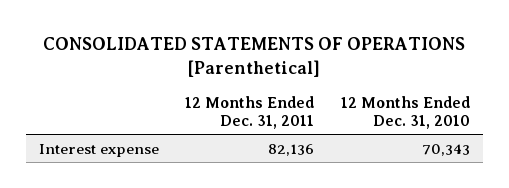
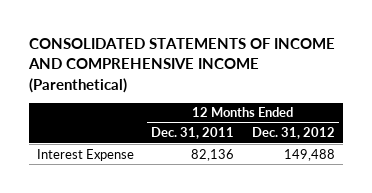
[43,36,466,77] CONSOLIDATED STATEMENTS OF OPERATIONS [Parenthetical] -> [27,38,335,93] CONSOLIDATED STATEMENTS OF INCOME AND COMPREHENSIVE INCOME (Parenthetical)
[340,95,470,130] 12 Months Ended Dec. 31, 2010 -> none
none -> [251,127,335,140] Dec. 31, 2012
[38,143,159,157] Interest expense -> [37,148,135,161] Interest Expense

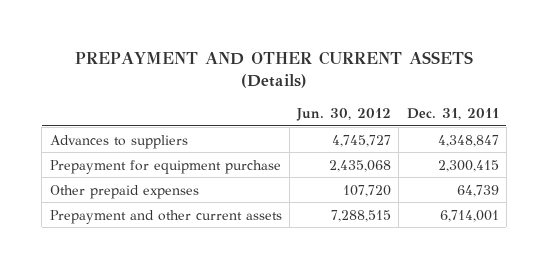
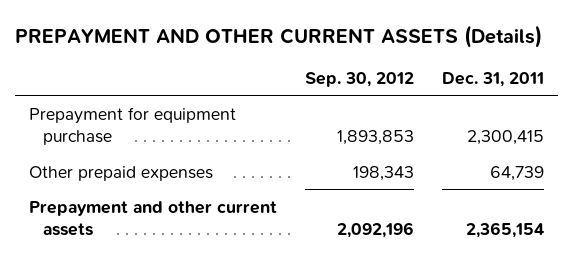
[296,107,392,121] Jun. 30, 2012 -> none
none -> [305,71,415,87] Sep. 30, 2012
[49,134,188,149] Advances to suppliers -> none
[439,209,499,222] 6,714,001 -> [466,221,545,238] 2,365,154

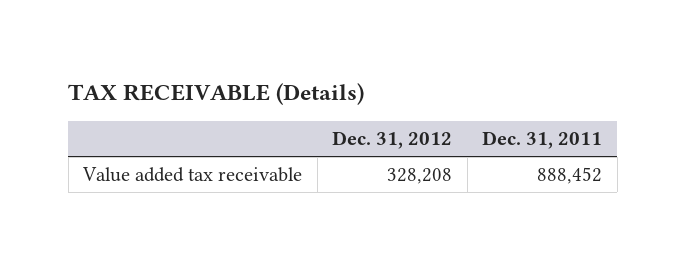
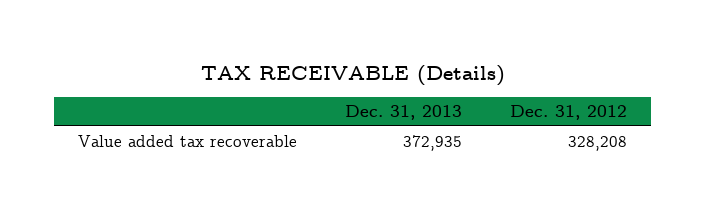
[482,131,603,150] Dec. 31, 2011 -> none
none -> [345,105,463,121] Dec. 31, 2013
[82,167,303,183] Value added tax receivable -> [78,135,298,148] Value added tax recoverable

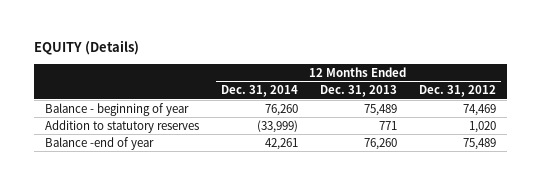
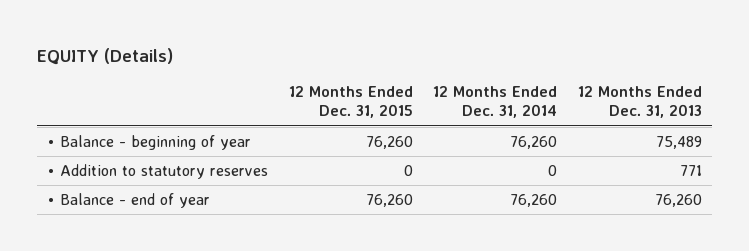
[418,85,496,98] Dec. 31, 2012 -> none
none -> [288,86,413,119] 12 Months Ended Dec. 31, 2015
[45,102,190,116] Balance - beginning of year -> [47,135,252,151] • Balance - beginning of year
[45,119,200,133] Addition to statutory reserves -> [47,164,269,180] • Addition to statutory reserves
[257,119,299,133] (33,999) -> [548,165,558,177] 0
[45,136,155,150] Balance -end of year -> [47,193,211,209] • Balance - end of year
[265,137,299,150] 42,261 -> [510,194,558,208] 76,260

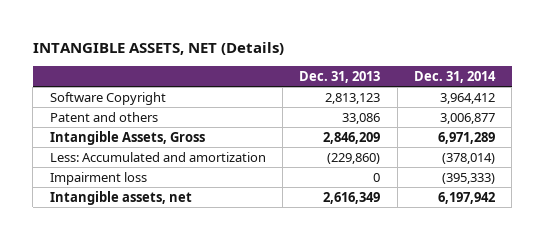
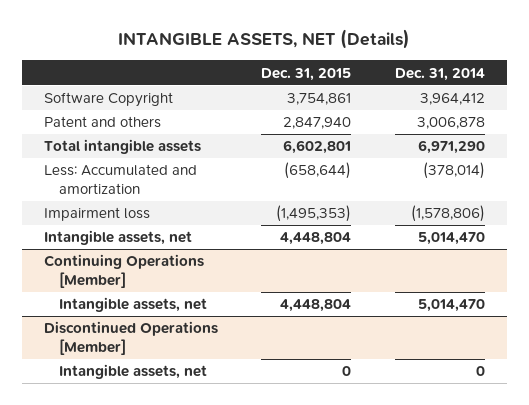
[299,70,381,83] Dec. 31, 2013 -> none
none -> [261,67,352,81] Dec. 31, 2015
[439,112,495,124] 3,006,877 -> [417,117,486,130] 3,006,878
[49,130,205,145] Intangible Assets, Gross -> [43,139,201,155] Total intangible assets
[437,131,495,144] 6,971,289 -> [418,140,486,155] 6,971,290
[441,172,495,184] (395,333) -> [411,205,486,223] (1,578,806)
[437,191,495,204] 6,197,942 -> [418,232,486,246] 5,014,470
none -> [43,254,204,288] Continuing Operations [Member]
none -> [59,297,208,313] Intangible assets, net
none -> [43,321,218,355] Discontinued Operations [Member]
none -> [59,364,208,380] Intangible assets, net

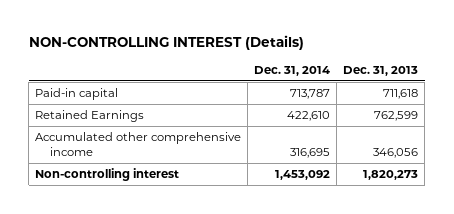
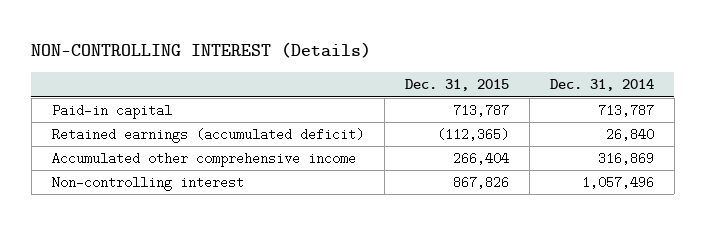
[343,65,419,76] Dec. 31, 2013 -> none
none -> [404,79,509,92] Dec. 31, 2015
[35,110,145,123] Retained Earnings -> [51,128,364,144] Retained earnings (accumulated deficit)
[287,111,331,122] 422,610 -> [605,128,654,142] 26,840
[290,147,331,158] 316,695 -> [597,152,654,166] 316,869
[275,170,331,181] 1,453,092 -> [581,176,654,190] 1,057,496

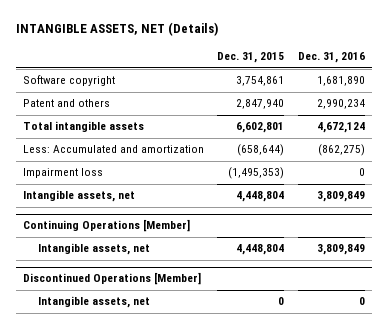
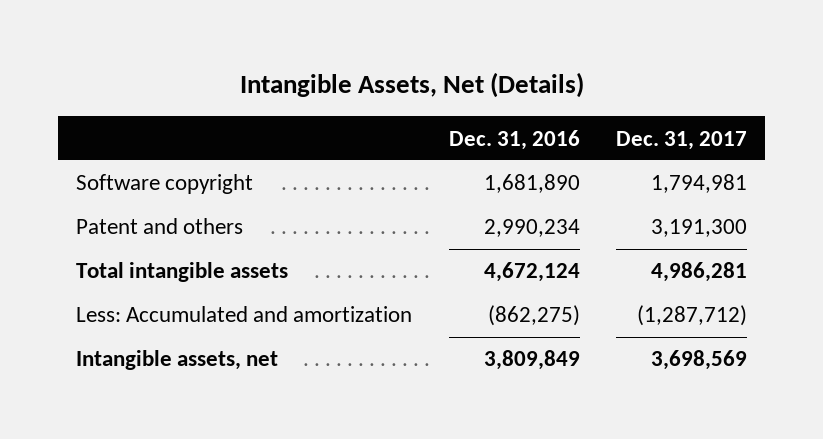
[15,22,218,37] INTANGIBLE ASSETS, NET (Details) -> [239,72,584,99] Intangible Assets, Net (Details)
[217,52,285,64] Dec. 31, 2015 -> none
none -> [616,130,748,150] Dec. 31, 2017
[22,168,103,179] Impairment loss -> none
[22,219,190,233] Continuing Operations [Member] -> none
[37,243,150,256] Intangible assets, net -> none
[22,272,201,286] Discontinued Operations [Member] -> none
[37,296,150,309] Intangible assets, net -> none

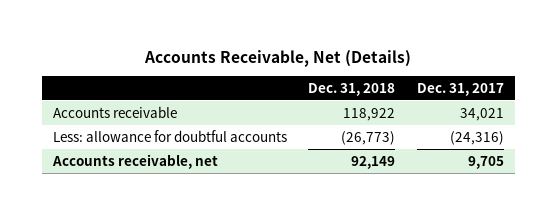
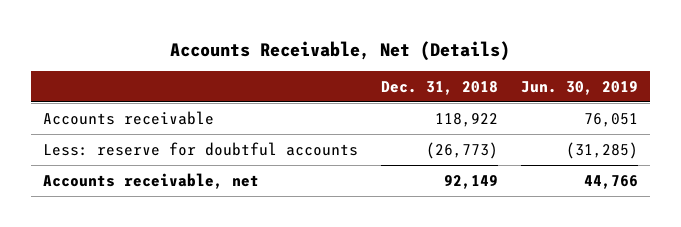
[417,82,505,96] Dec. 31, 2017 -> none
none -> [521,80,639,95] Jun. 30, 2019
[52,129,287,142] Less: allowance for doubtful accounts -> [42,141,358,156] Less: reserve for doubtful accounts

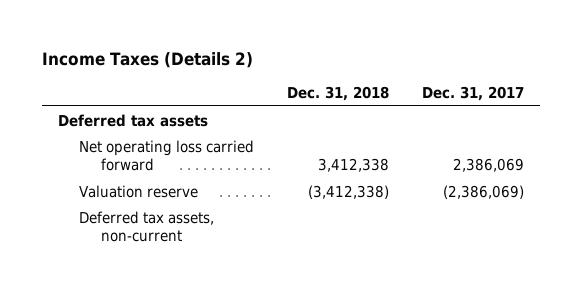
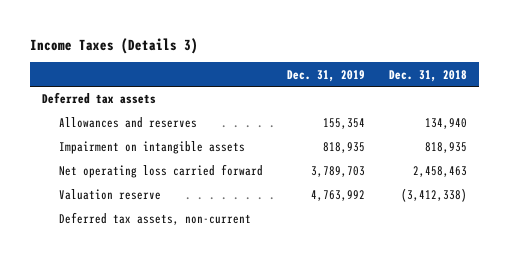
[41,51,253,68] Income Taxes (Details 2) -> [30,37,199,54] Income Taxes (Details 3)
[421,86,524,102] Dec. 31, 2017 -> none
none -> [286,69,365,82] Dec. 31, 2019
none -> [58,117,197,129] Allowances and reserves
none -> [58,141,245,155] Impairment on intangible assets
[318,158,390,173] 3,412,338 -> [412,166,467,178] 2,458,463

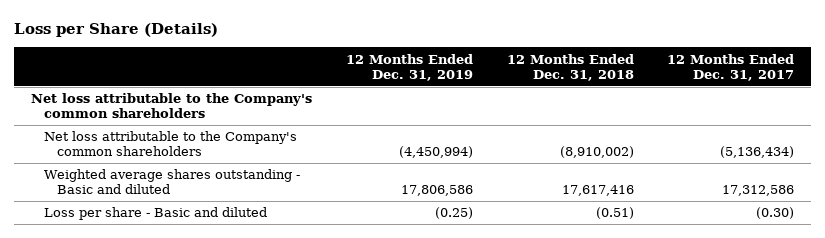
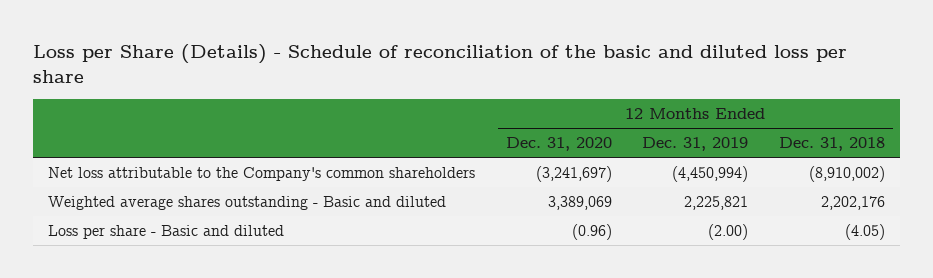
[14,23,219,38] Loss per Share (Details) -> [32,43,847,83] Loss per Share (Details) - Schedule of reconciliation of the basic and diluted loss per share
[667,53,795,81] 12 Months Ended Dec. 31, 2017 -> none
none -> [505,137,612,152] Dec. 31, 2020
[30,93,312,119] Net loss attributable to the Company's common shareholders -> none
[400,185,473,197] 17,806,586 -> [684,196,749,211] 2,225,821
[561,185,634,197] 17,617,416 -> [820,196,885,211] 2,202,176
[434,207,473,220] (0.25) -> [708,224,749,241] (2.00)
[595,207,634,220] (0.51) -> [844,224,885,241] (4.05)

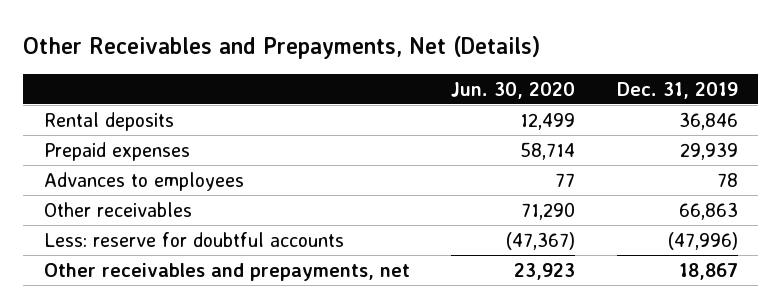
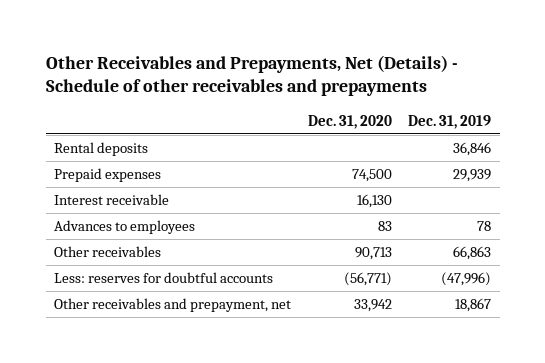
[23,36,541,60] Other Receivables and Prepayments, Net (Details) -> [45,55,458,97] Other Receivables and Prepayments, Net (Details) - Schedule of other receivables and prepayments
[451,82,576,100] Jun. 30, 2020 -> none
none -> [307,114,392,129] Dec. 31, 2020
none -> [54,194,170,206] Interest receivable
[43,231,344,247] Less: reserve for doubtful accounts -> [54,272,274,284] Less: reserves for doubtful accounts
[43,262,410,281] Other receivables and prepayments, net -> [54,298,292,313] Other receivables and prepayment, net

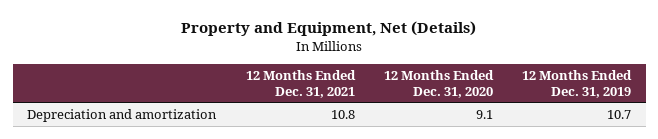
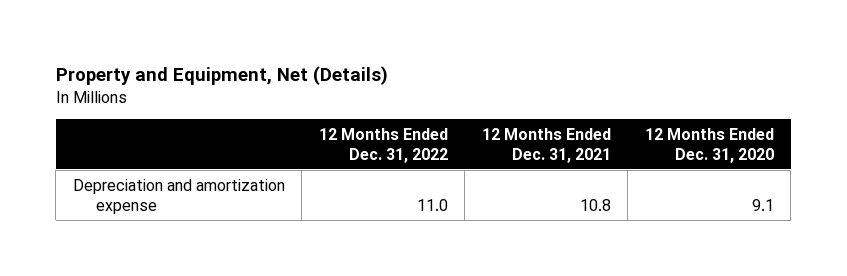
[522,70,633,98] 12 Months Ended Dec. 31, 2019 -> none
none -> [318,127,448,163] 12 Months Ended Dec. 31, 2022
[27,109,218,123] Depreciation and amortization -> [72,178,285,214] Depreciation and amortization expense

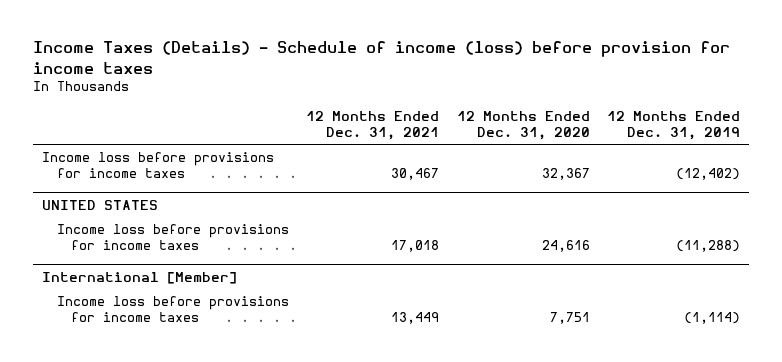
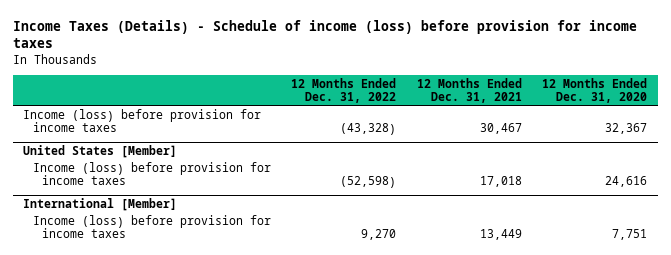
[607,111,741,140] 12 Months Ended Dec. 31, 2019 -> none
none -> [291,77,397,104] 12 Months Ended Dec. 31, 2022
[42,151,275,178] Income loss before provisions for income taxes -> [23,108,262,132] Income (loss) before provision for income taxes
[42,199,159,210] UNITED STATES -> [23,145,178,159] United States [Member]
[56,223,289,250] Income loss before provisions for income taxes -> [32,161,271,185] Income (loss) before provision for income taxes
[56,295,289,322] Income loss before provisions for income taxes -> [32,214,271,238] Income (loss) before provision for income taxes

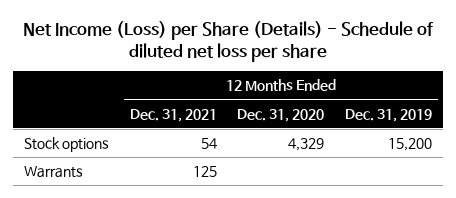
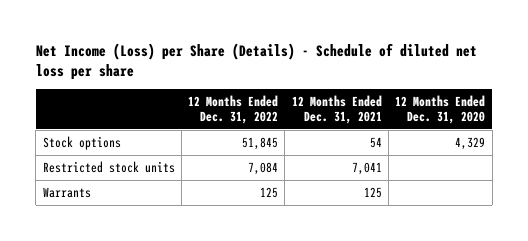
[345,108,433,122] Dec. 31, 2019 -> none
none -> [188,94,279,124] 12 Months Ended Dec. 31, 2022
none -> [42,160,175,173] Restricted stock units

